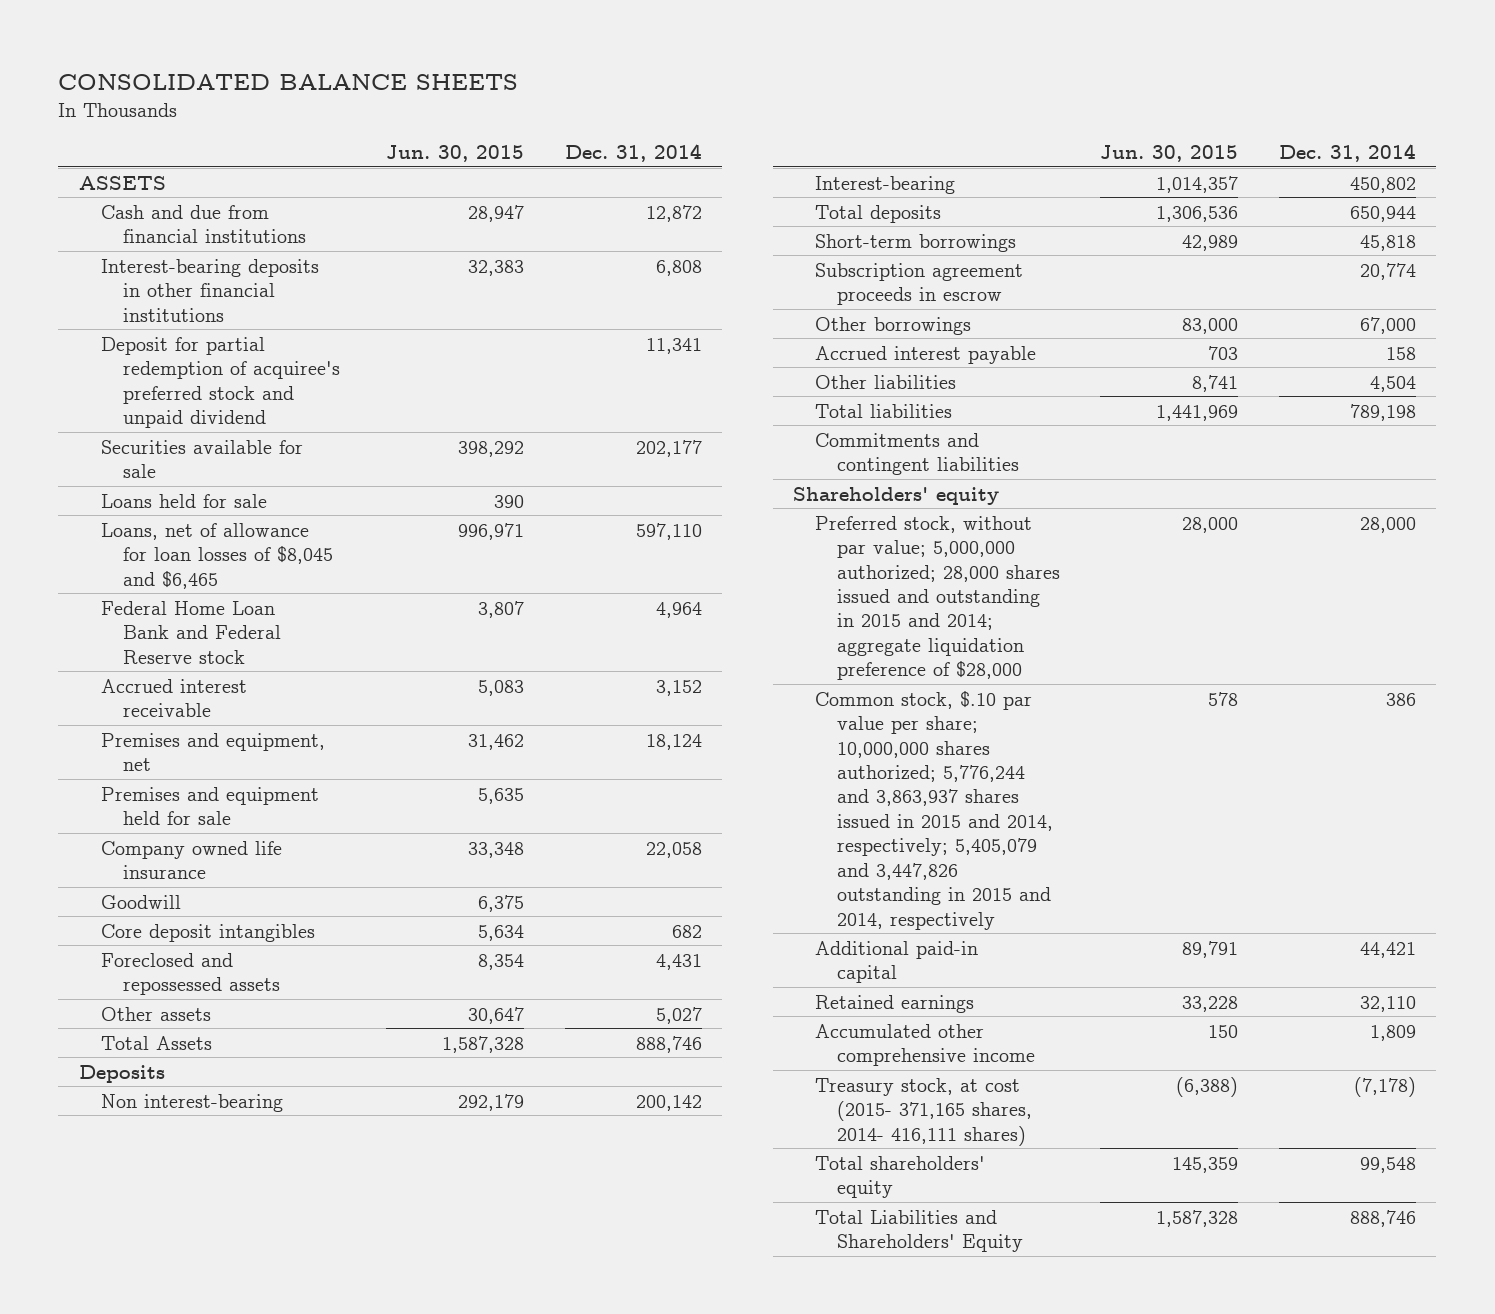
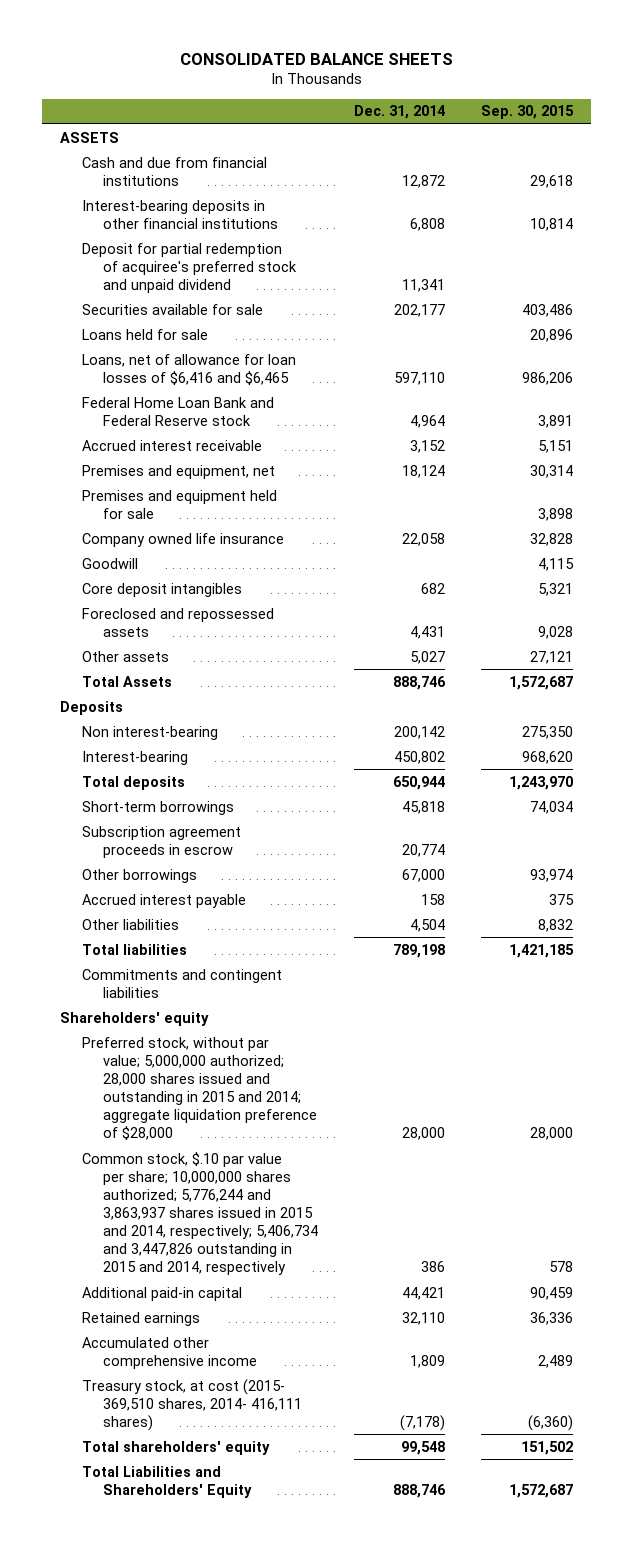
[386,144,525,162] Jun. 30, 2015 -> none
none -> [480,105,574,120] Sep. 30, 2015
[100,522,333,589] Loans, net of allowance for loan losses of $8,045 and $6,465 -> [81,353,296,385] Loans, net of allowance for loan losses of $6,416 and $6,465
[814,690,1053,930] Common stock, $.10 par value per share; 10,000,000 shares authorized; 5,776,244 and 3,863,937 shares issued in 2015 and 2014, respectively; 5,405,079 and 3,447,826 outstanding in 2015 and 2014, respectively -> [81,1151,319,1276] Common stock, $.10 par value per share; 10,000,000 shares authorized; 5,776,244 and 3,863,937 shares issued in 2015 and 2014, respectively; 5,406,734 and 3,447,826 outstanding in 2015 and 2014, respectively
[814,1077,1032,1146] Treasury stock, at cost (2015- 371,165 shares, 2014- 416,111 shares) -> [81,1378,303,1431] Treasury stock, at cost (2015- 369,510 shares, 2014- 416,111 shares)

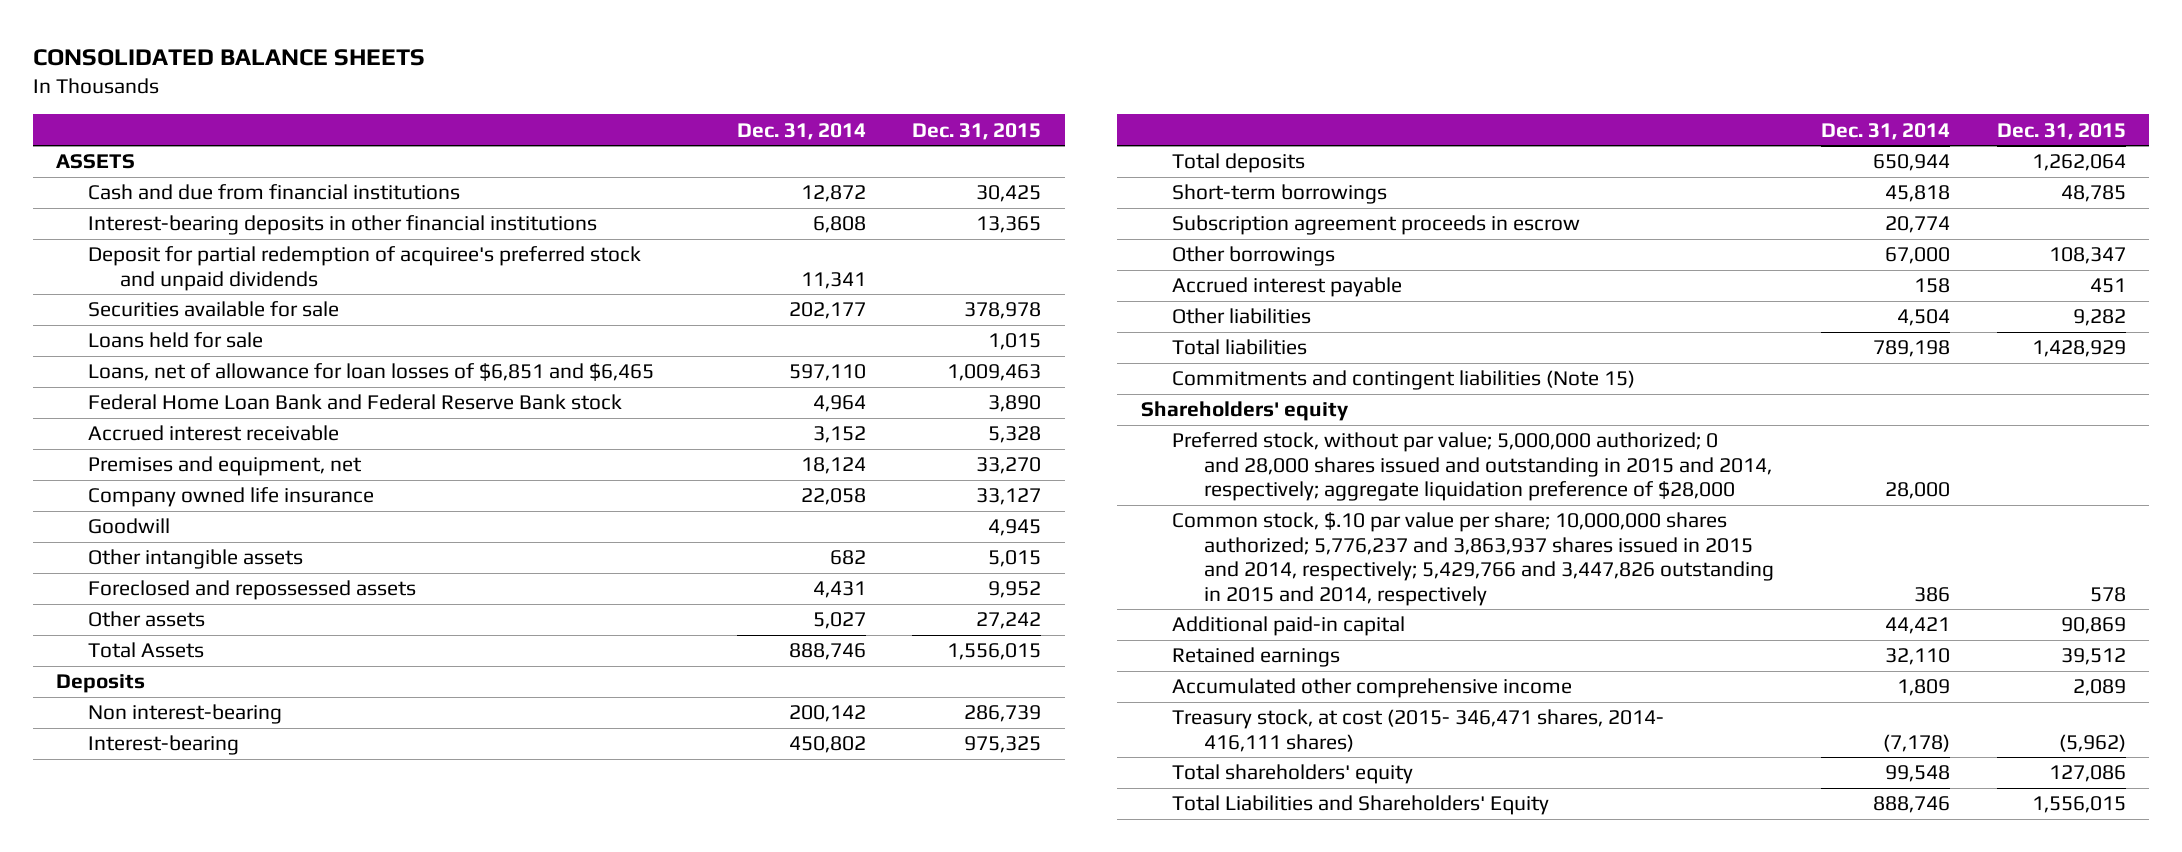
[480,105,574,120] Sep. 30, 2015 -> none
none -> [912,122,1042,140] Dec. 31, 2015
[81,242,298,293] Deposit for partial redemption of acquiree's preferred stock and unpaid dividend -> [87,246,641,291] Deposit for partial redemption of acquiree's preferred stock and unpaid dividends
[81,353,296,385] Loans, net of allowance for loan losses of $6,416 and $6,465 -> [87,363,654,382] Loans, net of allowance for loan losses of $6,851 and $6,465
[81,396,274,426] Federal Home Loan Bank and Federal Reserve stock -> [87,394,622,411] Federal Home Loan Bank and Federal Reserve Bank stock
[81,489,277,519] Premises and equipment held for sale -> none
[81,582,242,597] Core deposit intangibles -> [87,549,303,570] Other intangible assets
[81,968,282,998] Commitments and contingent liabilities -> [1172,370,1636,391] Commitments and contingent liabilities (Note 15)
[81,1036,318,1141] Preferred stock, without par value; 5,000,000 authorized; 28,000 shares issued and outstanding in 2015 and 2014; aggregate liquidation preference of $28,000 -> [1172,432,1773,502] Preferred stock, without par value; 5,000,000 authorized; 0 and 28,000 shares issued and outstanding in 2015 and 2014, respectively; aggregate liquidation preference of $28,000
[81,1151,319,1276] Common stock, $.10 par value per share; 10,000,000 shares authorized; 5,776,244 and 3,863,937 shares issued in 2015 and 2014, respectively; 5,406,734 and 3,447,826 outstanding in 2015 and 2014, respectively -> [1172,512,1775,606] Common stock, $.10 par value per share; 10,000,000 shares authorized; 5,776,237 and 3,863,937 shares issued in 2015 and 2014, respectively; 5,429,766 and 3,447,826 outstanding in 2015 and 2014, respectively
[81,1378,303,1431] Treasury stock, at cost (2015- 369,510 shares, 2014- 416,111 shares) -> [1172,709,1665,752] Treasury stock, at cost (2015- 346,471 shares, 2014- 416,111 shares)

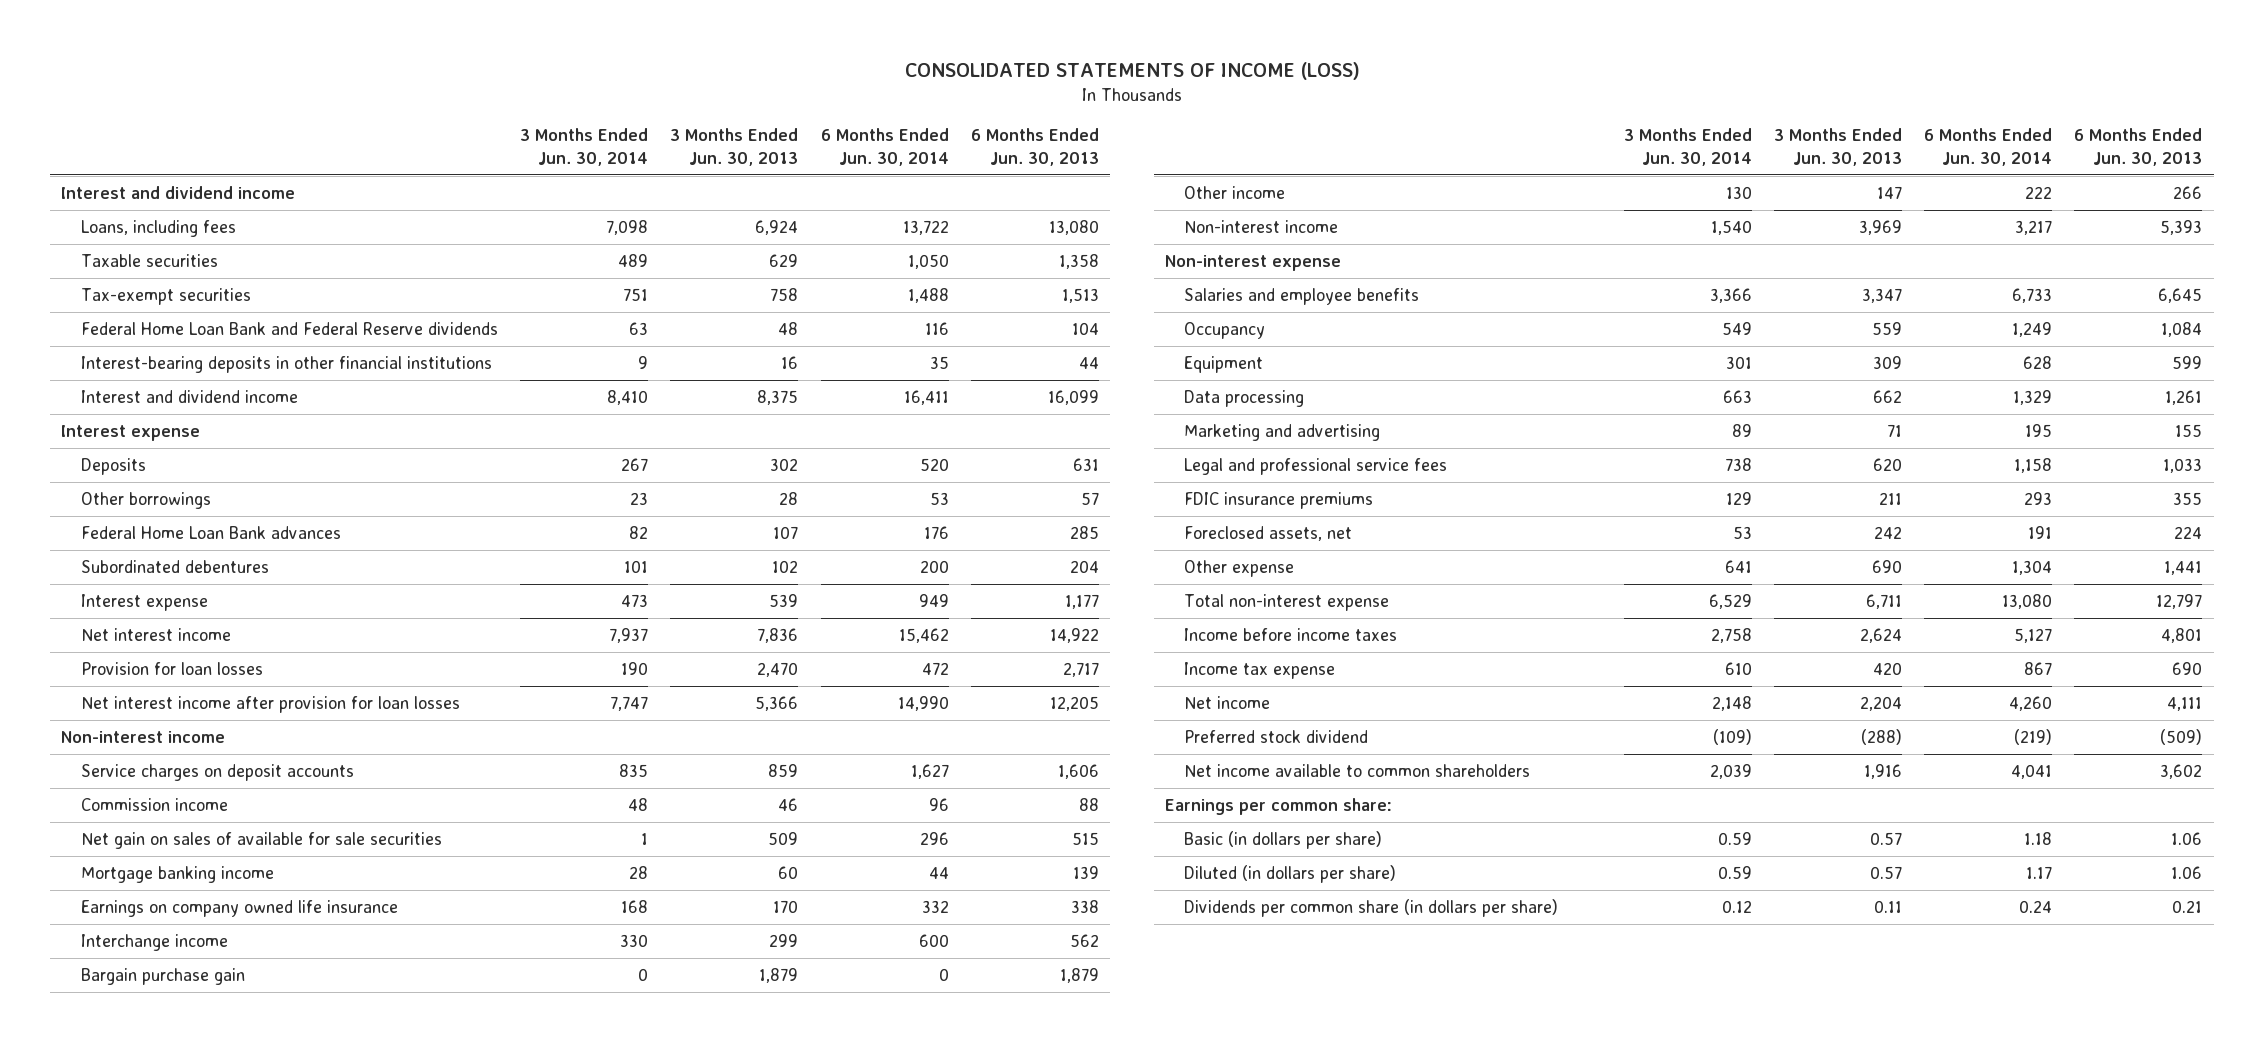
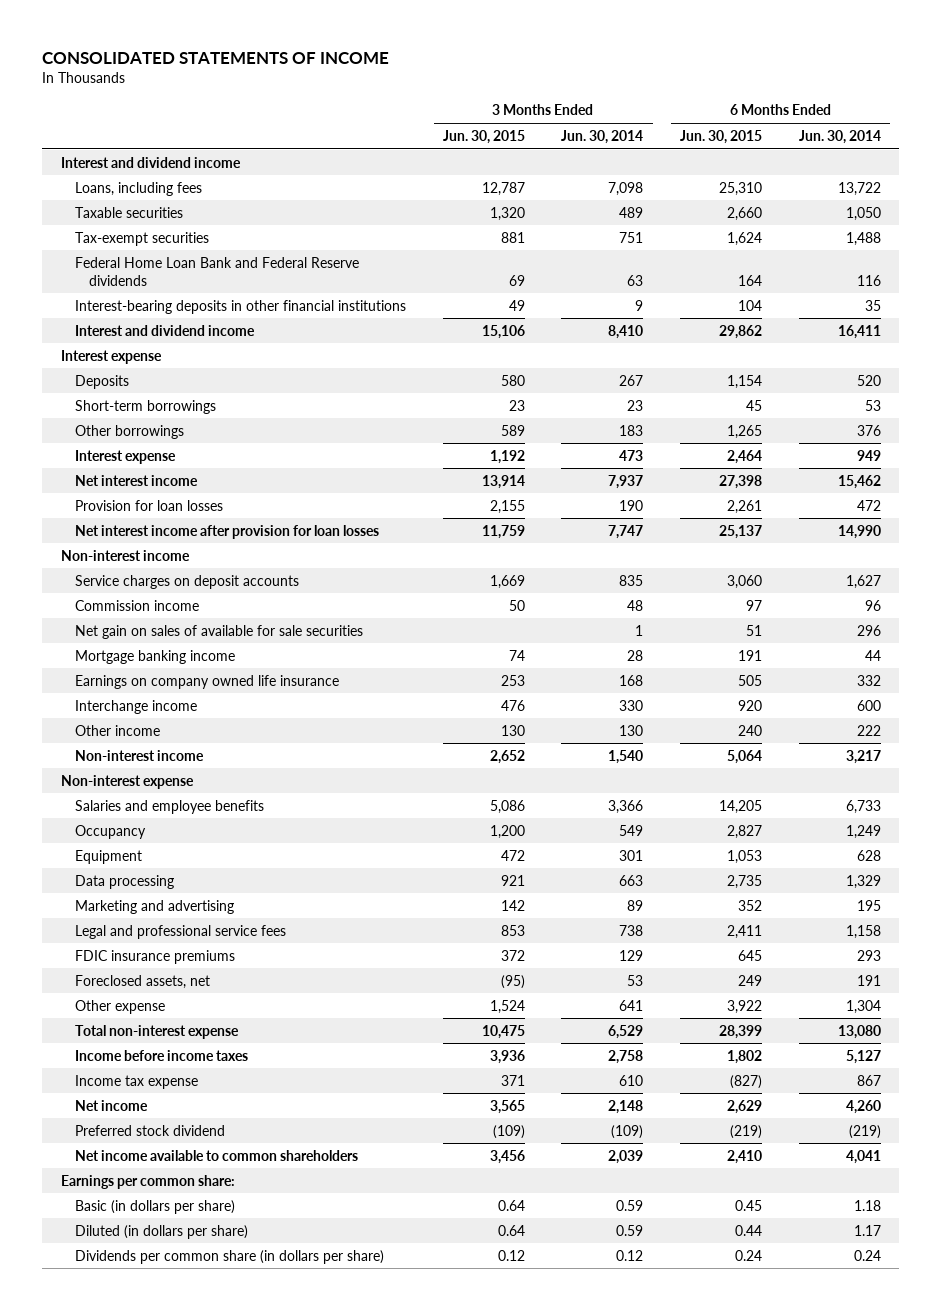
[904,62,1360,81] CONSOLIDATED STATEMENTS OF INCOME (LOSS) -> [42,52,390,65] CONSOLIDATED STATEMENTS OF INCOME
[670,128,799,166] 3 Months Ended Jun. 30, 2013 -> none
[970,128,1099,166] 6 Months Ended Jun. 30, 2013 -> none
none -> [442,129,525,144] Jun. 30, 2015
none -> [680,129,763,144] Jun. 30, 2015
[80,525,341,539] Federal Home Loan Bank advances -> none
[80,559,269,573] Subordinated debentures -> none
none -> [74,399,216,414] Short-term borrowings
[630,491,649,505] 23 -> [619,424,644,436] 183
[929,491,949,505] 53 -> [856,424,881,436] 376
[80,967,245,985] Bargain purchase gain -> none

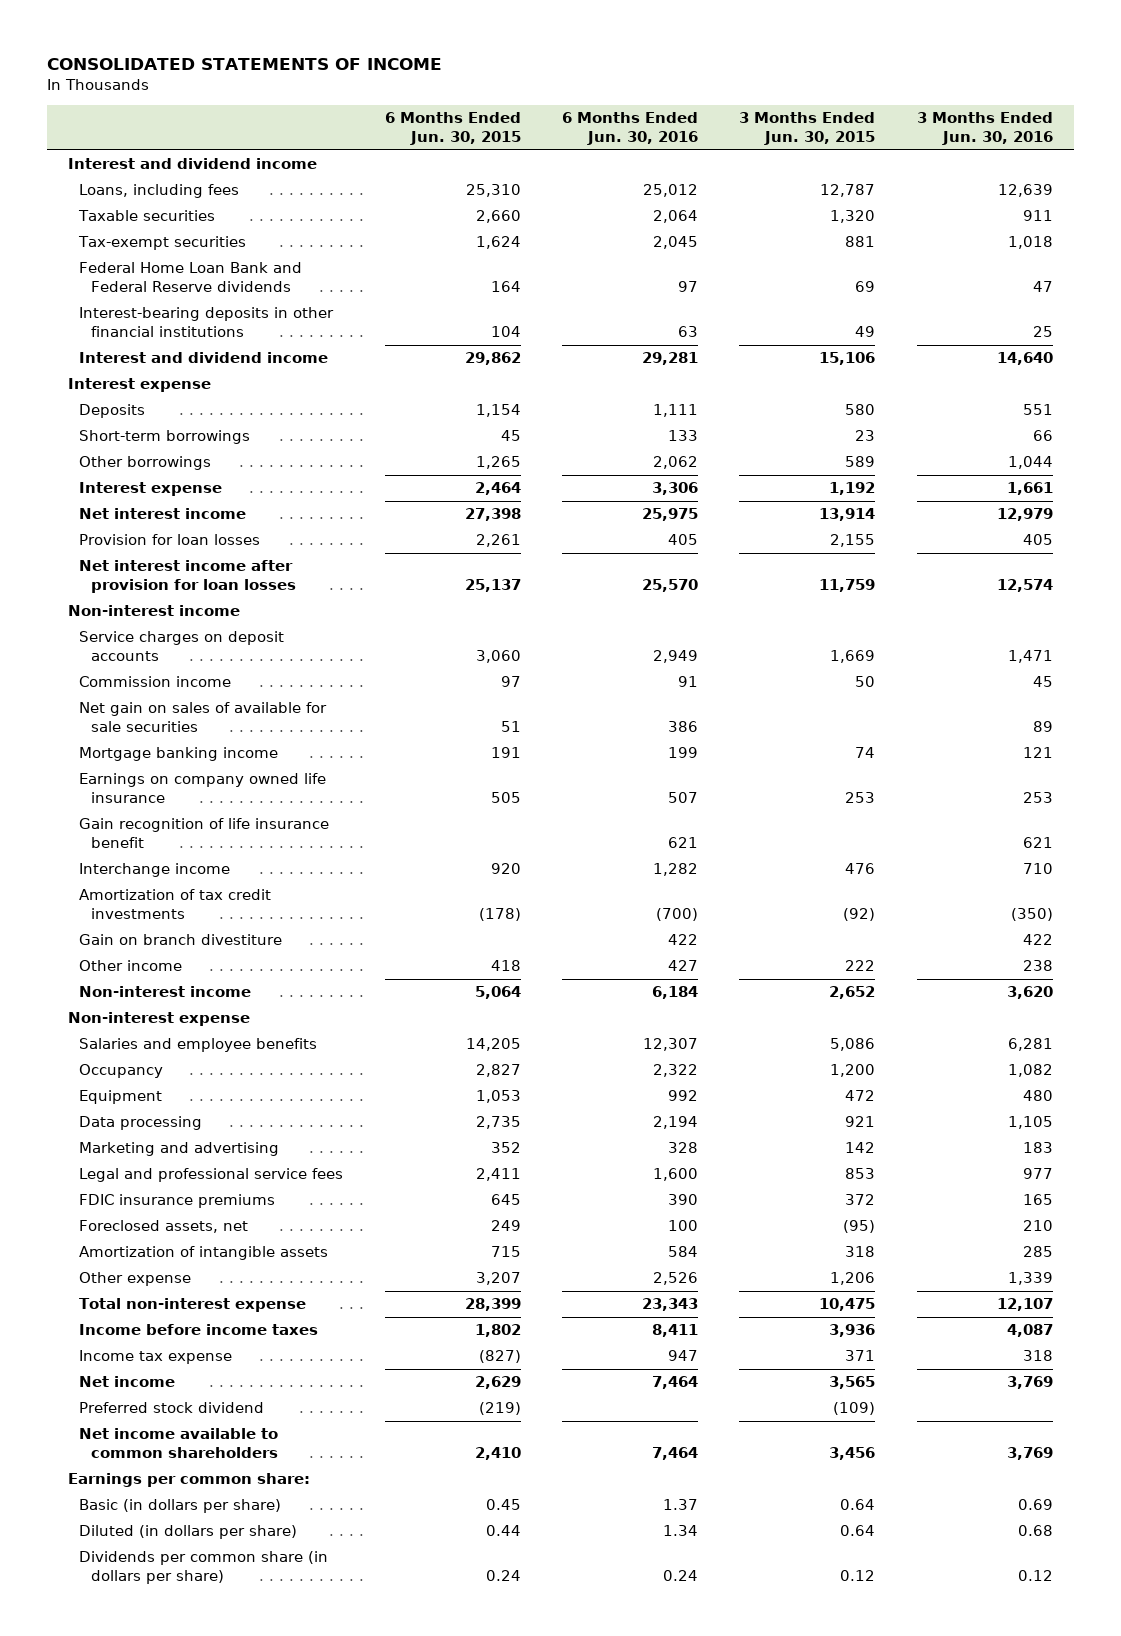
[561,129,644,144] Jun. 30, 2014 -> none
[798,129,881,144] Jun. 30, 2014 -> none
none -> [562,112,699,146] 6 Months Ended Jun. 30, 2016
none -> [916,112,1053,146] 3 Months Ended Jun. 30, 2016
none -> [79,818,330,849] Gain recognition of life insurance benefit
none -> [79,889,272,920] Amortization of tax credit investments
none -> [79,934,283,946] Gain on branch divestiture
[500,724,525,736] 130 -> [845,960,876,972] 222
[738,724,763,736] 240 -> [490,960,521,972] 418
none -> [79,1246,329,1261] Amortization of intangible assets
[489,999,525,1014] 1,524 -> [830,1272,876,1286] 1,206
[727,999,763,1014] 3,922 -> [475,1272,521,1286] 3,207

